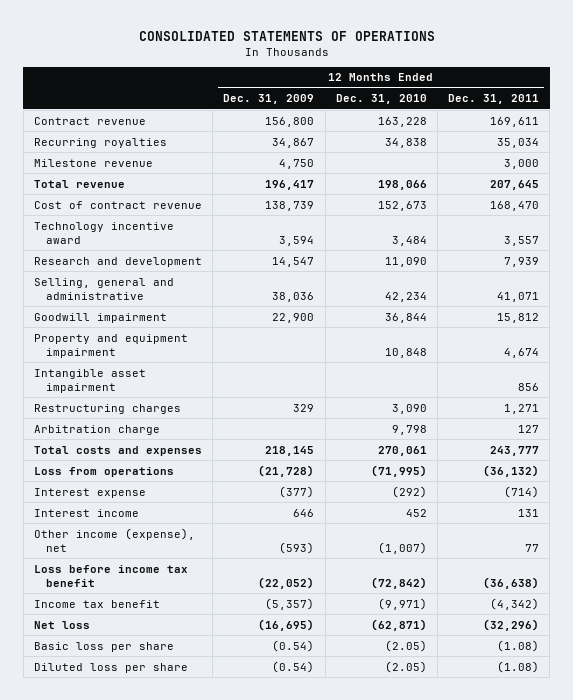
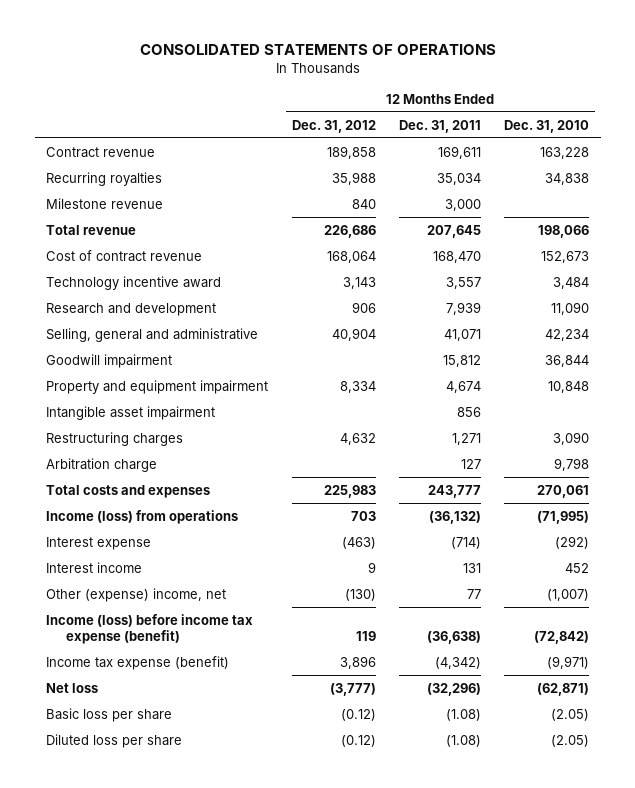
[223,94,315,105] Dec. 31, 2009 -> none
none -> [291,119,376,133] Dec. 31, 2012
[33,466,174,477] Loss from operations -> [46,509,239,524] Income (loss) from operations
[33,527,195,553] Other income (expense), net -> [46,587,227,602] Other (expense) income, net
[33,564,188,588] Loss before income tax benefit -> [46,613,254,644] Income (loss) before income tax expense (benefit)
[33,599,160,608] Income tax benefit -> [46,655,230,670] Income tax expense (benefit)

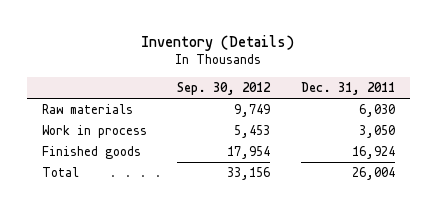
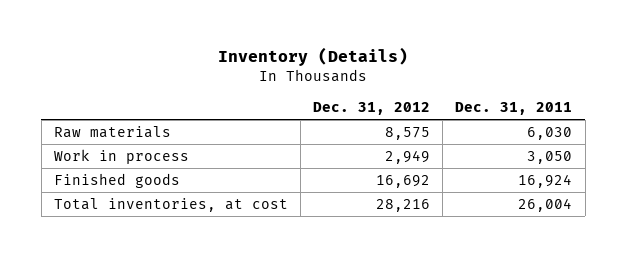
[177,82,272,96] Sep. 30, 2012 -> none
none -> [313,101,431,115] Dec. 31, 2012
[42,167,80,178] Total -> [53,198,288,213] Total inventories, at cost

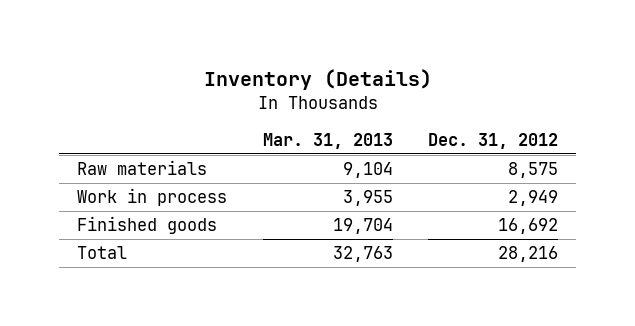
[455,101,573,115] Dec. 31, 2011 -> none
none -> [262,133,393,150] Mar. 31, 2013
[53,198,288,213] Total inventories, at cost -> [77,246,128,260] Total

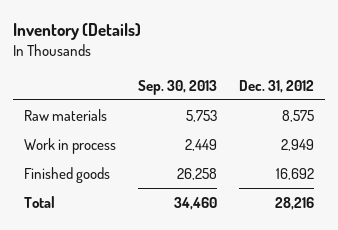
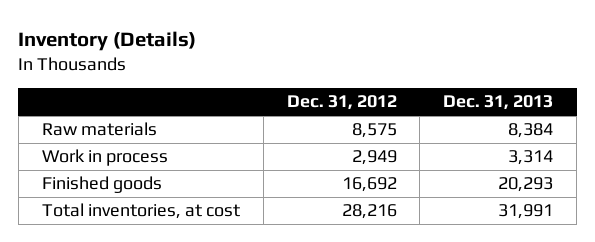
[137,79,217,95] Sep. 30, 2013 -> none
none -> [443,95,554,111] Dec. 31, 2013
[23,195,55,208] Total -> [41,203,240,220] Total inventories, at cost

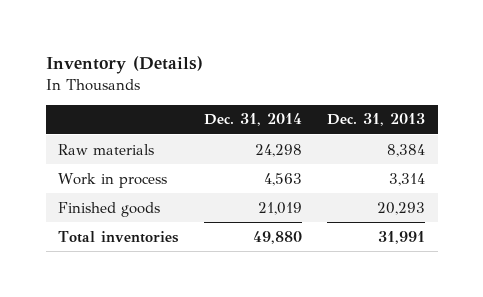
[286,95,397,111] Dec. 31, 2012 -> none
none -> [203,113,302,127] Dec. 31, 2014
[41,203,240,220] Total inventories, at cost -> [58,230,180,243] Total inventories

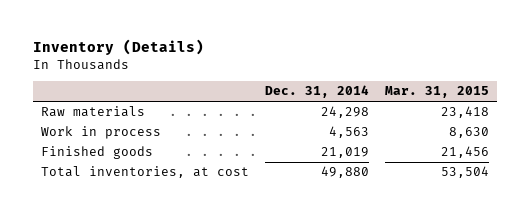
[326,113,425,127] Dec. 31, 2013 -> none
none -> [385,86,490,99] Mar. 31, 2015
[58,230,180,243] Total inventories -> [41,166,250,179] Total inventories, at cost

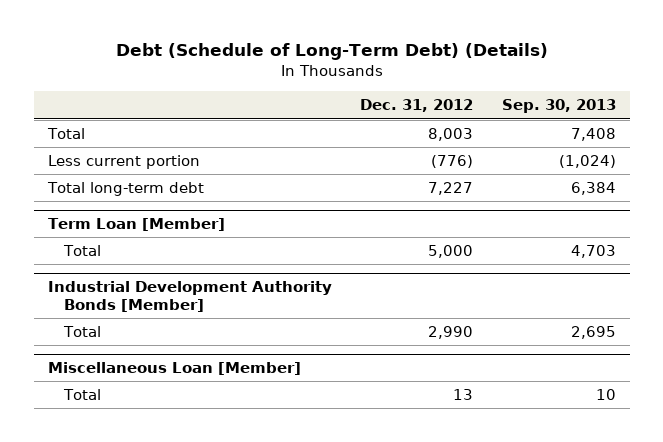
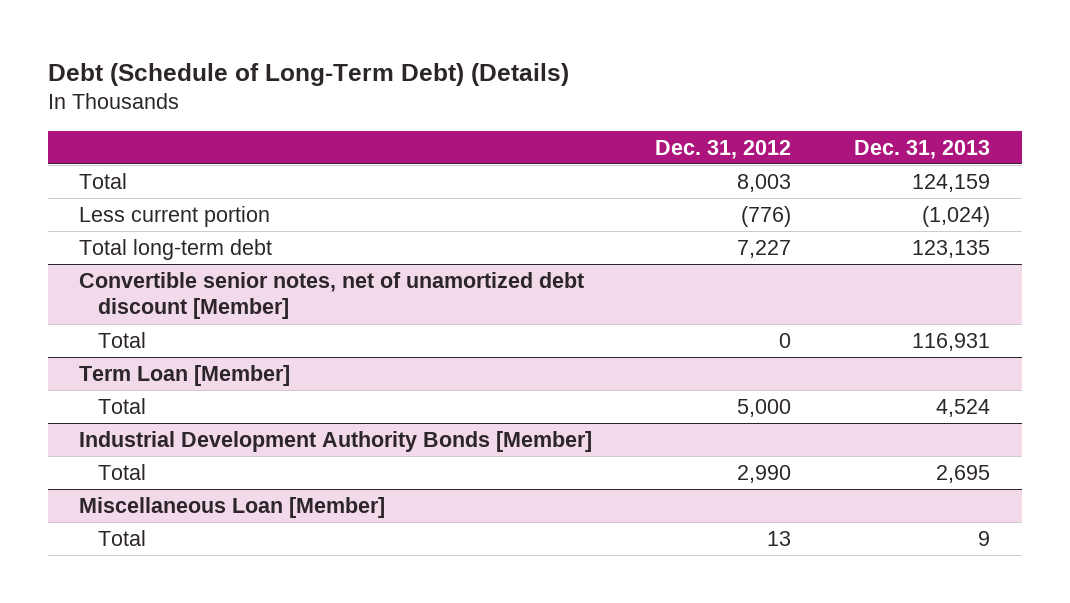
[501,99,616,114] Sep. 30, 2013 -> none
none -> [854,139,991,159] Dec. 31, 2013
none -> [79,271,585,320] Convertible senior notes, net of unamortized debt discount [Member]
none -> [97,331,146,348] Total

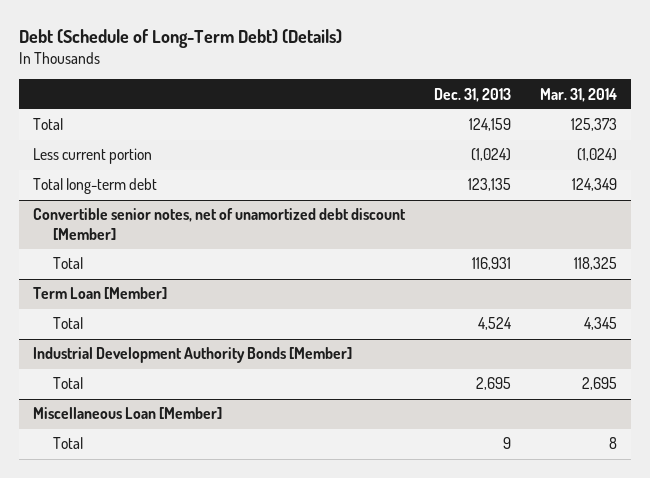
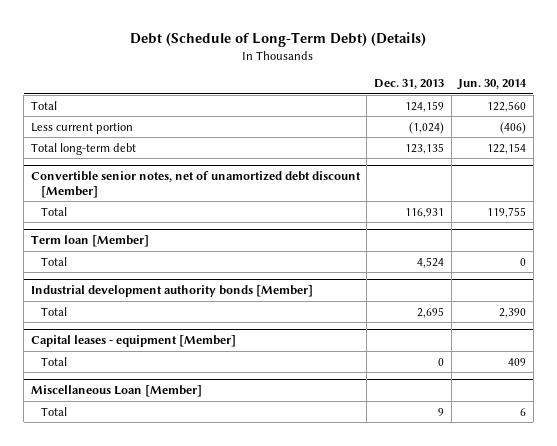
[539,87,617,102] Mar. 31, 2014 -> none
none -> [457,79,528,91] Jun. 30, 2014
[33,287,168,300] Term Loan [Member] -> [30,235,149,248] Term loan [Member]
[33,347,353,364] Industrial Development Authority Bonds [Member] -> [30,285,313,298] Industrial development authority bonds [Member]
none -> [30,335,236,348] Capital leases - equipment [Member]
none -> [40,356,67,366] Total

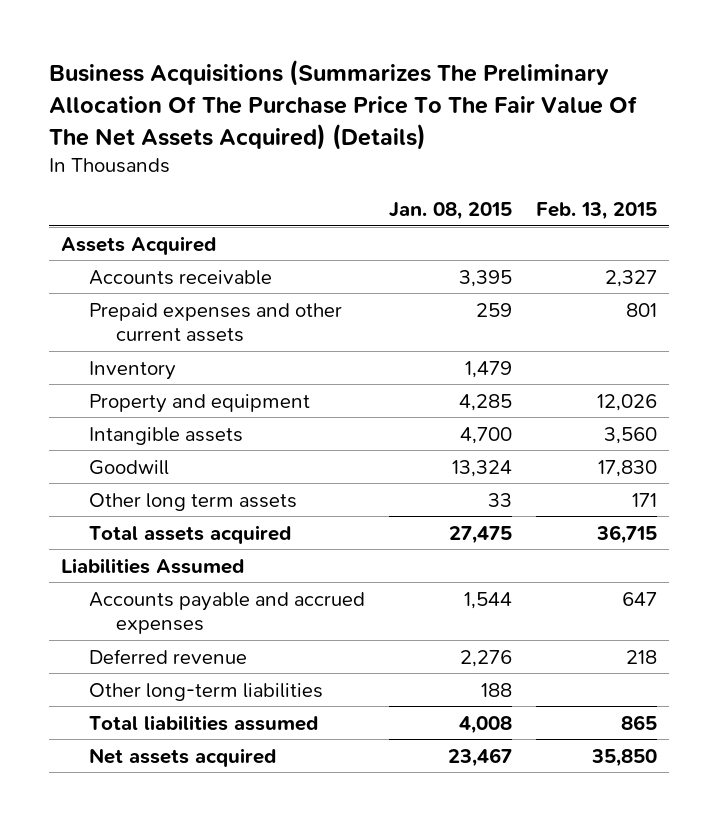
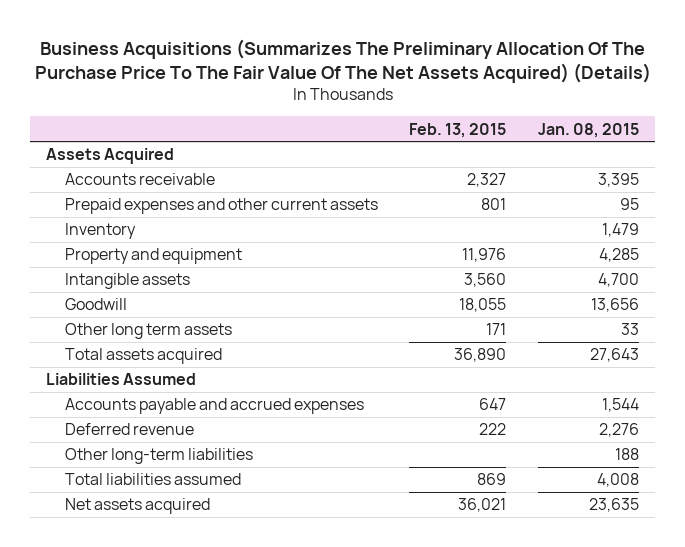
[475,302,512,317] 259 -> [620,198,640,211] 95
[596,393,657,411] 12,026 -> [462,248,507,263] 11,976
[451,459,512,477] 13,324 -> [591,298,640,313] 13,656
[597,459,657,477] 17,830 -> [459,298,507,313] 18,055
[448,525,512,544] 27,475 -> [590,348,640,363] 27,643
[595,524,657,544] 36,715 -> [454,348,507,363] 36,890
[625,649,657,664] 218 -> [479,423,507,436] 222
[620,714,657,730] 865 -> [477,473,507,486] 869
[447,747,512,767] 23,467 -> [589,498,640,513] 23,635
[590,748,657,767] 35,850 -> [458,498,507,513] 36,021

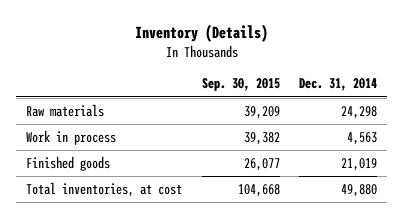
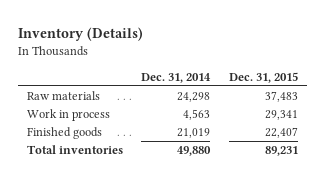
[201,78,280,92] Sep. 30, 2015 -> none
none -> [228,71,298,83] Dec. 31, 2015
[25,181,182,197] Total inventories, at cost -> [27,145,124,155] Total inventories

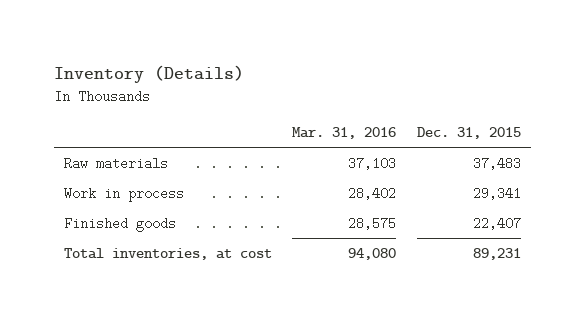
[141,72,212,83] Dec. 31, 2014 -> none
none -> [292,127,397,140] Mar. 31, 2016
[27,145,124,155] Total inventories -> [64,247,273,260] Total inventories, at cost

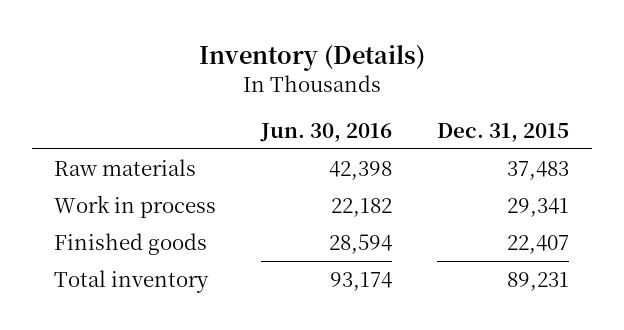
[292,127,397,140] Mar. 31, 2016 -> none
none -> [260,122,393,142] Jun. 30, 2016
[64,247,273,260] Total inventories, at cost -> [54,269,210,293] Total inventory

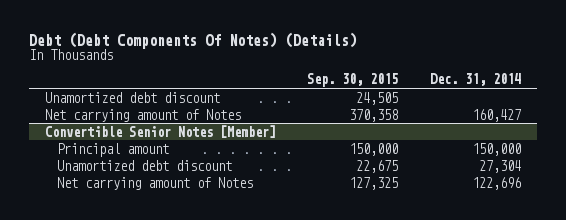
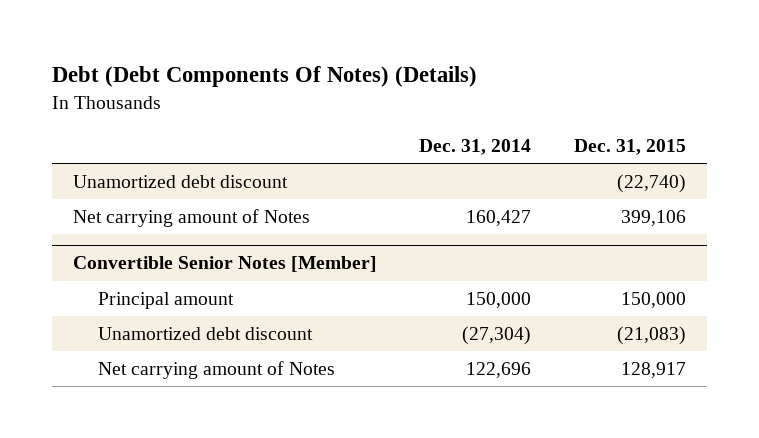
[307,73,399,88] Sep. 30, 2015 -> none
none -> [573,139,686,156] Dec. 31, 2015
[479,159,522,173] 27,304 -> [462,325,532,345] (27,304)

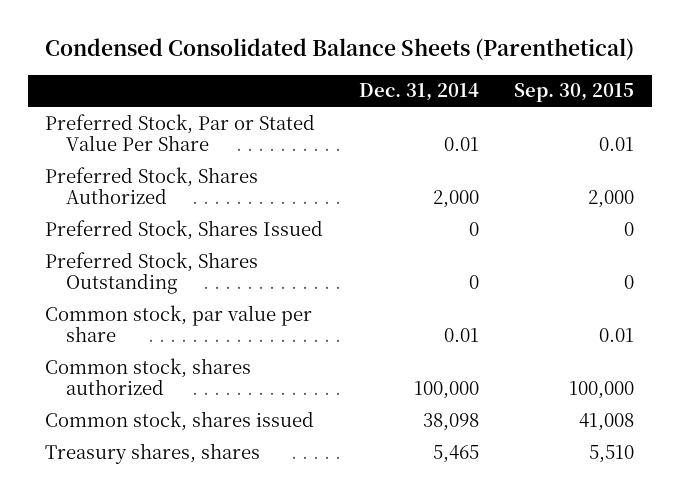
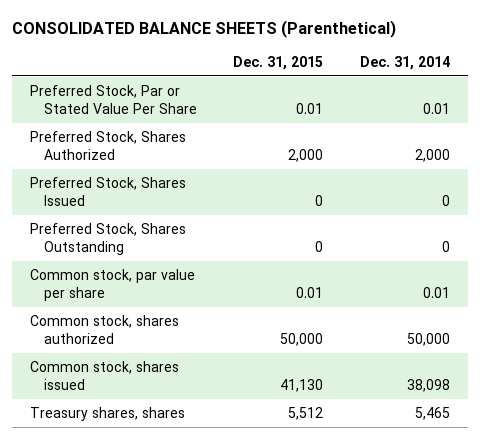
[44,38,634,61] Condensed Consolidated Balance Sheets (Parenthetical) -> [12,19,397,38] CONSOLIDATED BALANCE SHEETS (Parenthetical)
[514,83,635,103] Sep. 30, 2015 -> none
none -> [233,55,324,70] Dec. 31, 2015
[413,381,479,400] 100,000 -> [406,333,450,347] 50,000

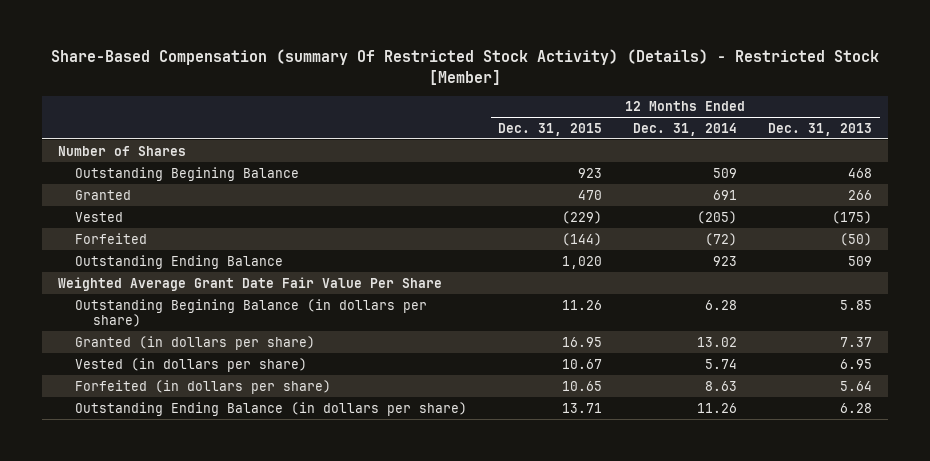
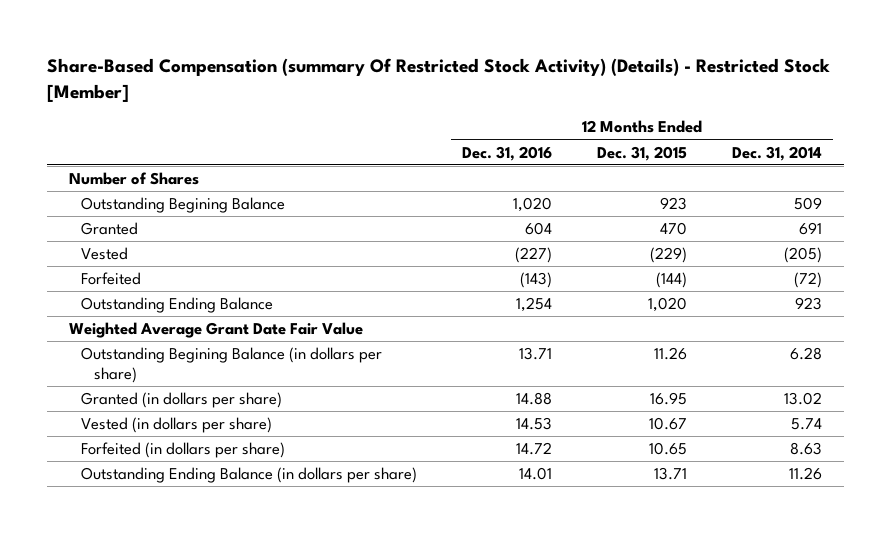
[768,122,873,136] Dec. 31, 2013 -> none
none -> [462,145,553,161] Dec. 31, 2016
[57,276,442,291] Weighted Average Grant Date Fair Value Per Share -> [68,322,363,339] Weighted Average Grant Date Fair Value

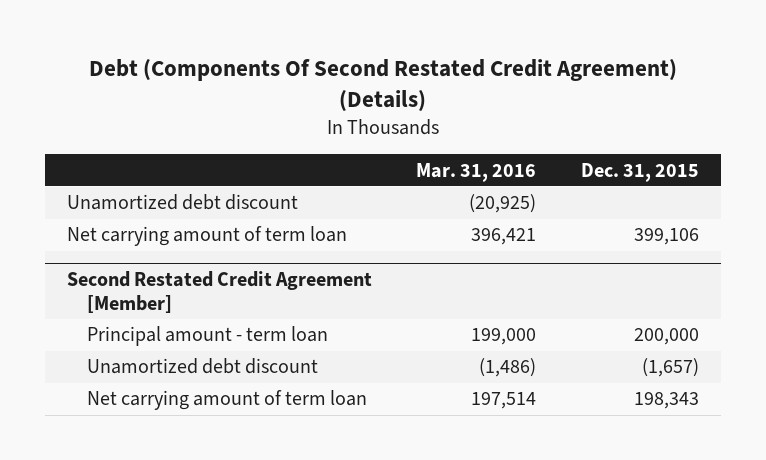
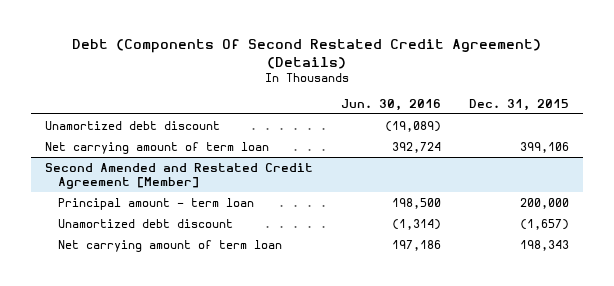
[416,162,537,182] Mar. 31, 2016 -> none
none -> [341,98,442,111] Jun. 30, 2016
[67,270,373,314] Second Restated Credit Agreement [Member] -> [45,162,314,189] Second Amended and Restated Credit Agreement [Member]

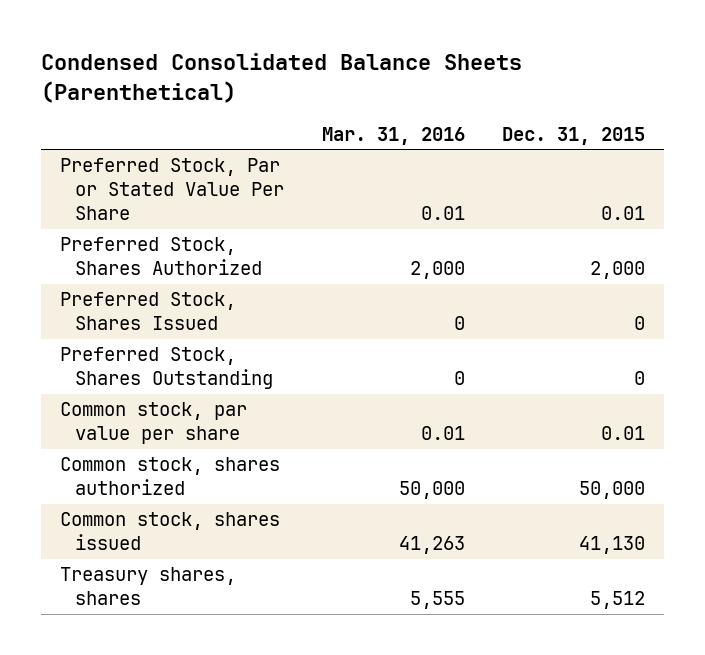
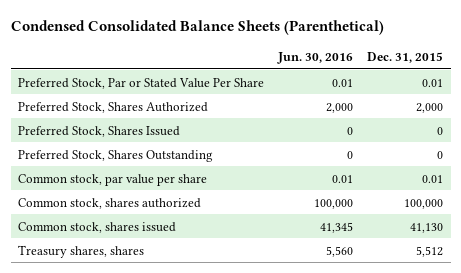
[321,126,465,145] Mar. 31, 2016 -> none
none -> [277,51,354,64] Jun. 30, 2016
[579,481,646,500] 50,000 -> [404,198,444,209] 100,000

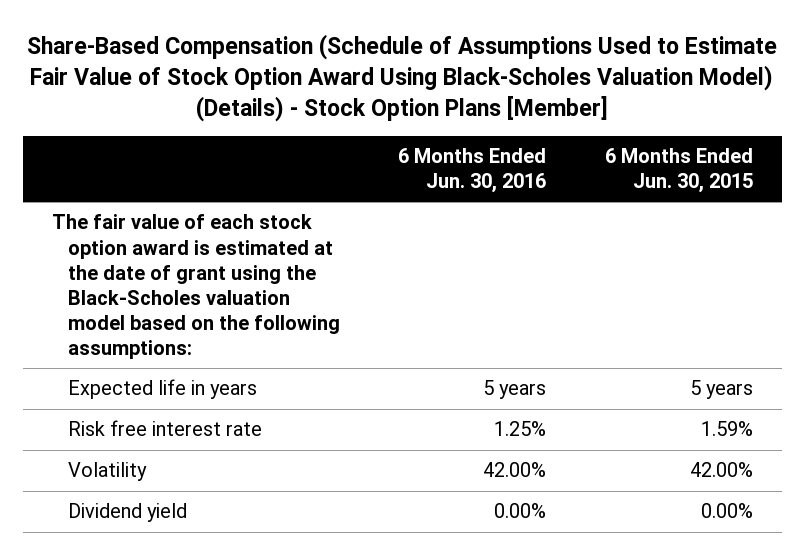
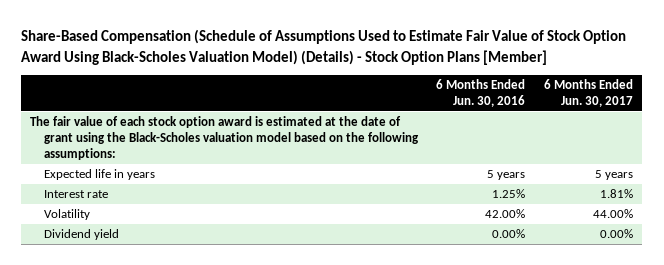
[604,148,753,194] 6 Months Ended Jun. 30, 2015 -> none
none -> [544,78,634,107] 6 Months Ended Jun. 30, 2017
[68,420,263,437] Risk free interest rate -> [43,190,108,199] Interest rate

